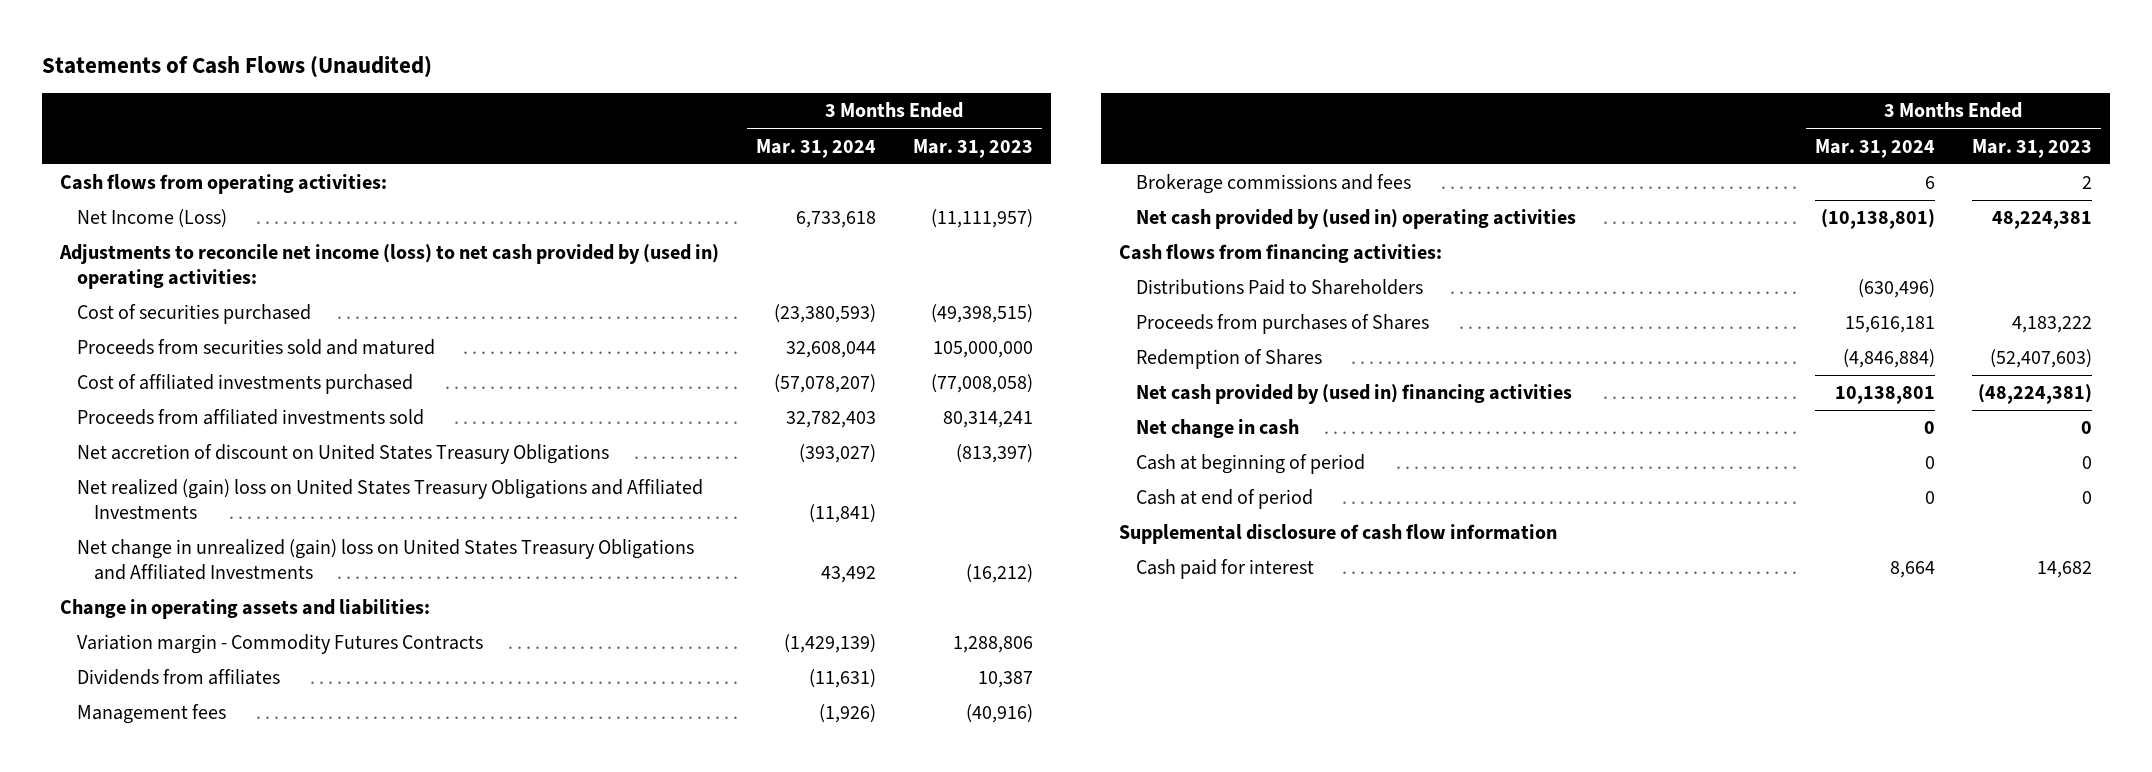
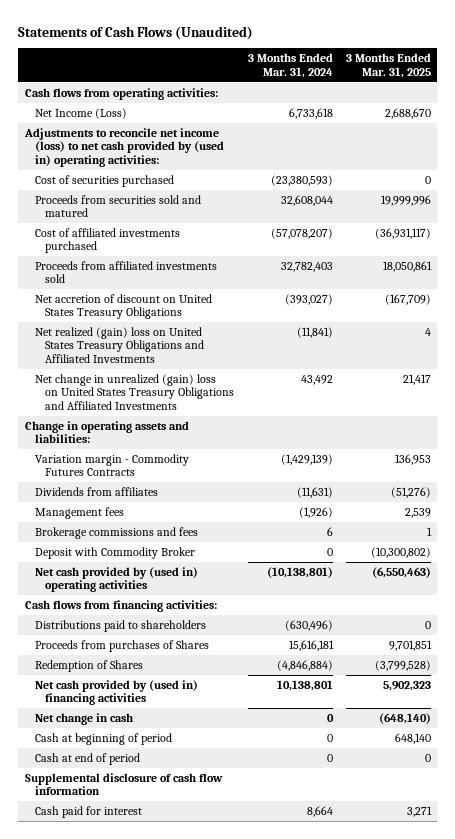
[912,138,1033,158] Mar. 31, 2023 -> none
none -> [345,53,431,78] 3 Months Ended Mar. 31, 2025
none -> [35,546,196,559] Deposit with Commodity Broker
[1136,279,1424,296] Distributions Paid to Shareholders -> [35,619,207,632] Distributions paid to shareholders

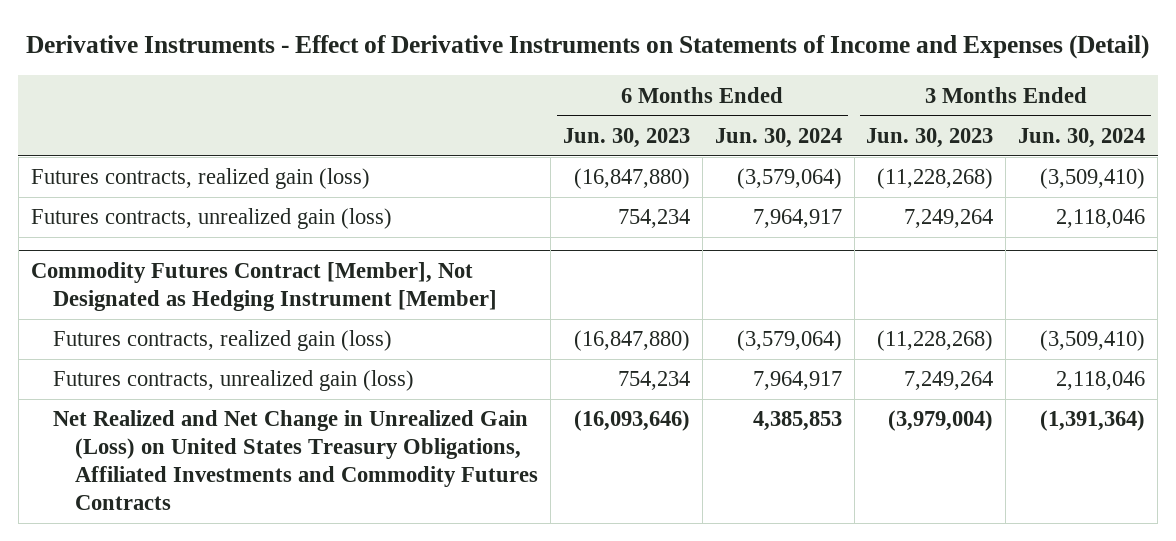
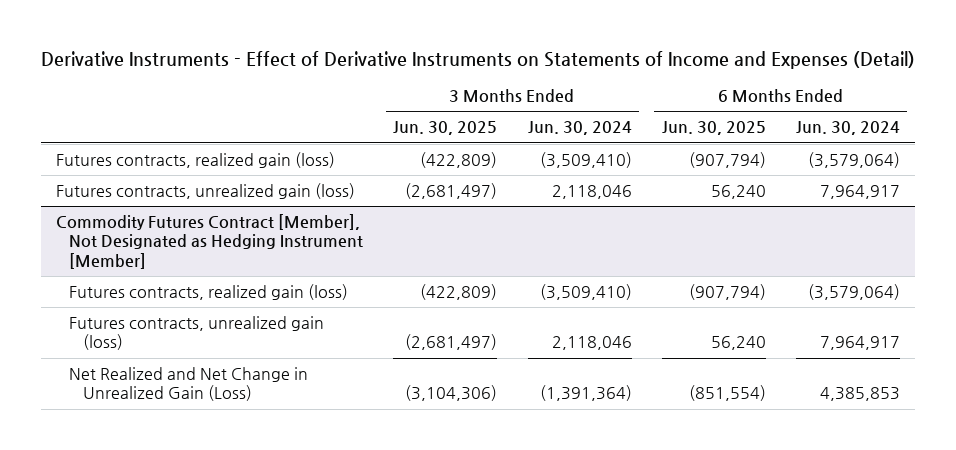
[562,127,690,148] Jun. 30, 2023 -> none
[866,127,994,148] Jun. 30, 2023 -> none
none -> [393,121,498,136] Jun. 30, 2025
none -> [661,121,766,136] Jun. 30, 2025
[52,410,539,511] Net Realized and Net Change in Unrealized Gain (Loss) on United States Treasury Obligations, Affiliated Investments and Commodity Futures Contracts -> [69,367,309,402] Net Realized and Net Change in Unrealized Gain (Loss)

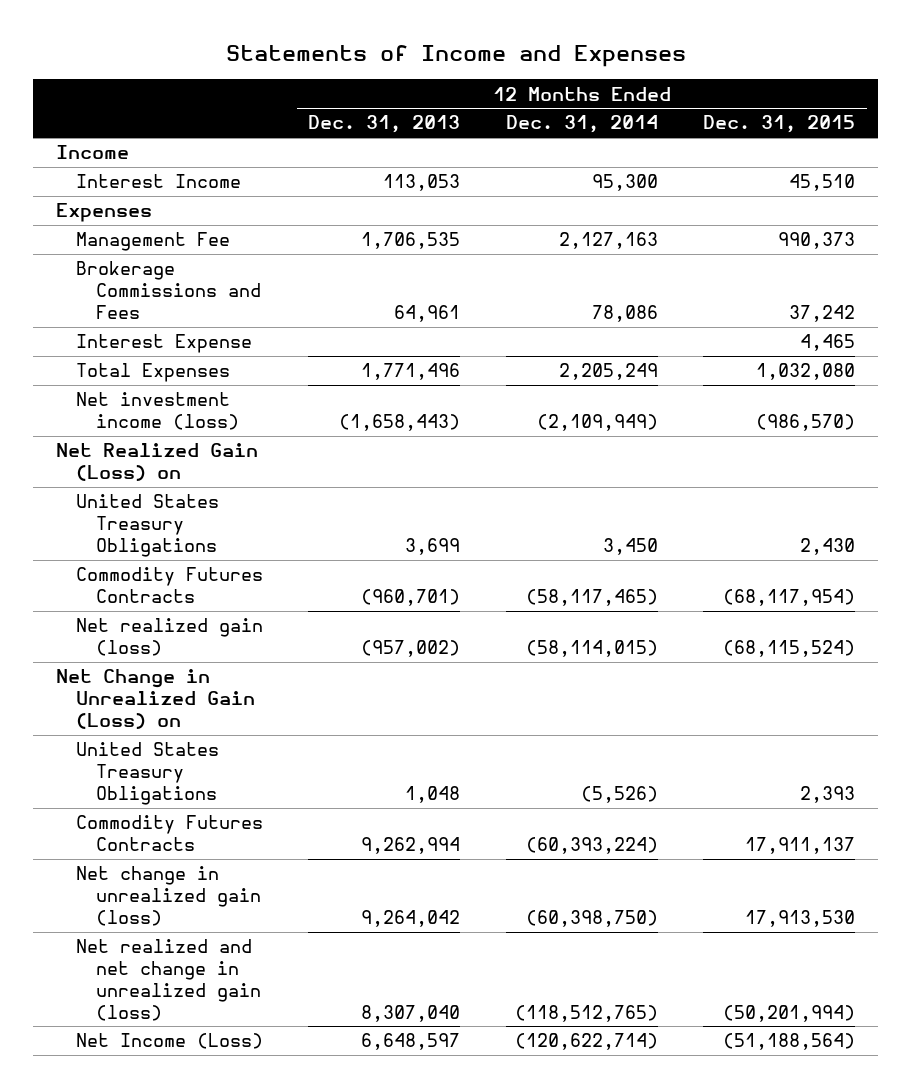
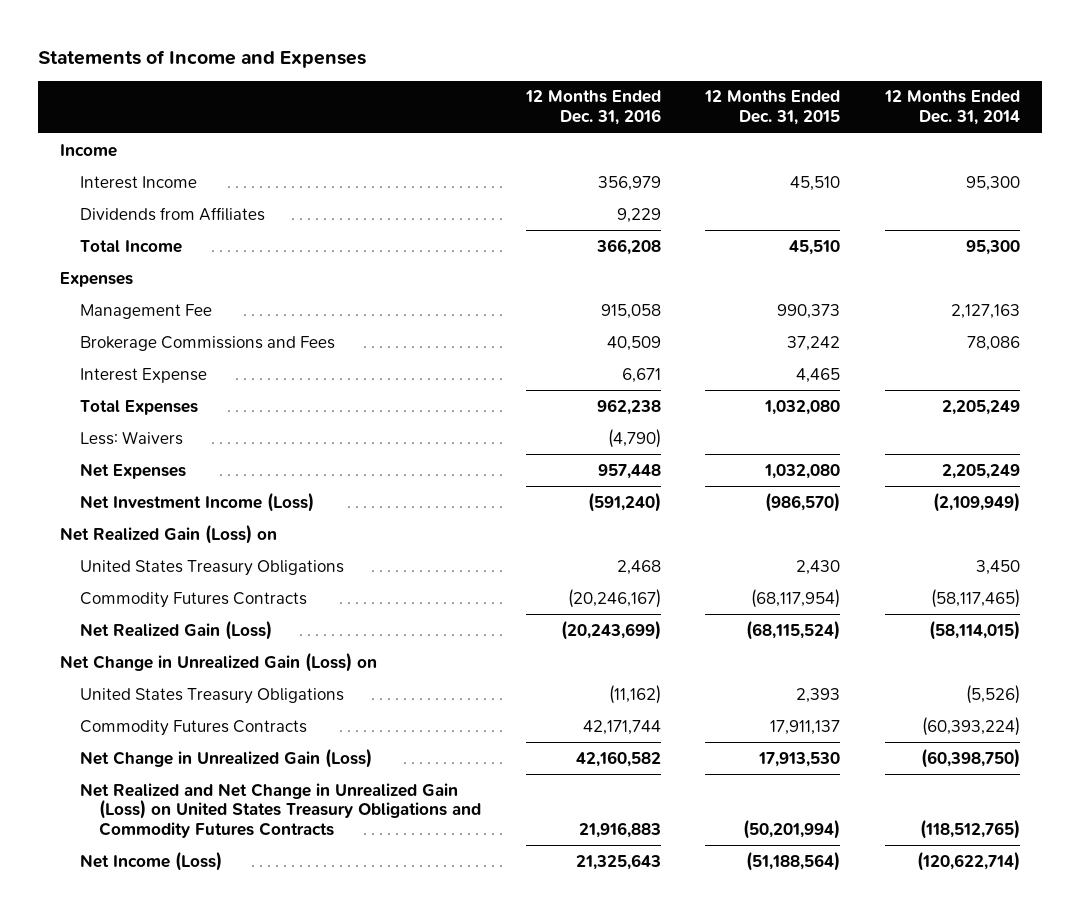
[308,115,461,134] Dec. 31, 2013 -> none
none -> [524,90,661,126] 12 Months Ended Dec. 31, 2016
none -> [79,206,265,221] Dividends from Affiliates
none -> [79,239,182,253] Total Income
none -> [79,430,183,445] Less: Waivers
none -> [79,462,186,479] Net Expenses
[75,392,239,431] Net investment income (loss) -> [79,491,314,512] Net Investment Income (Loss)
[75,618,263,657] Net realized gain (loss) -> [79,619,272,640] Net Realized Gain (Loss)
[75,866,261,926] Net change in unrealized gain (loss) -> [79,747,372,768] Net Change in Unrealized Gain (Loss)
[75,939,261,1021] Net realized and net change in unrealized gain (loss) -> [79,782,482,839] Net Realized and Net Change in Unrealized Gain (Loss) on United States Treasury Obligations and Commodity Futures Contracts

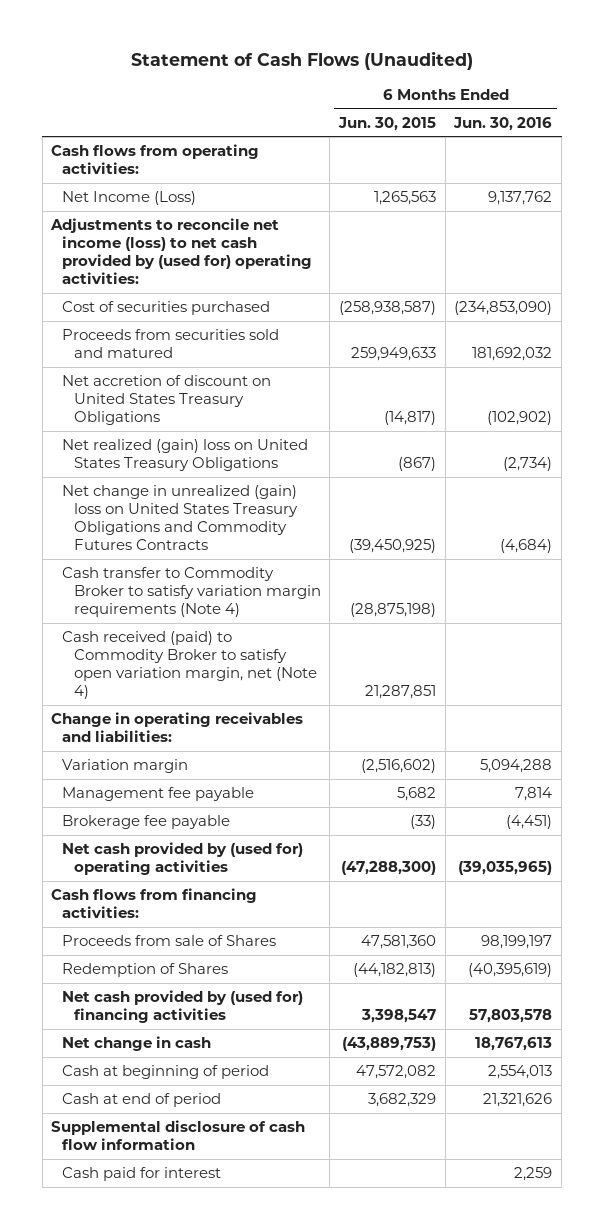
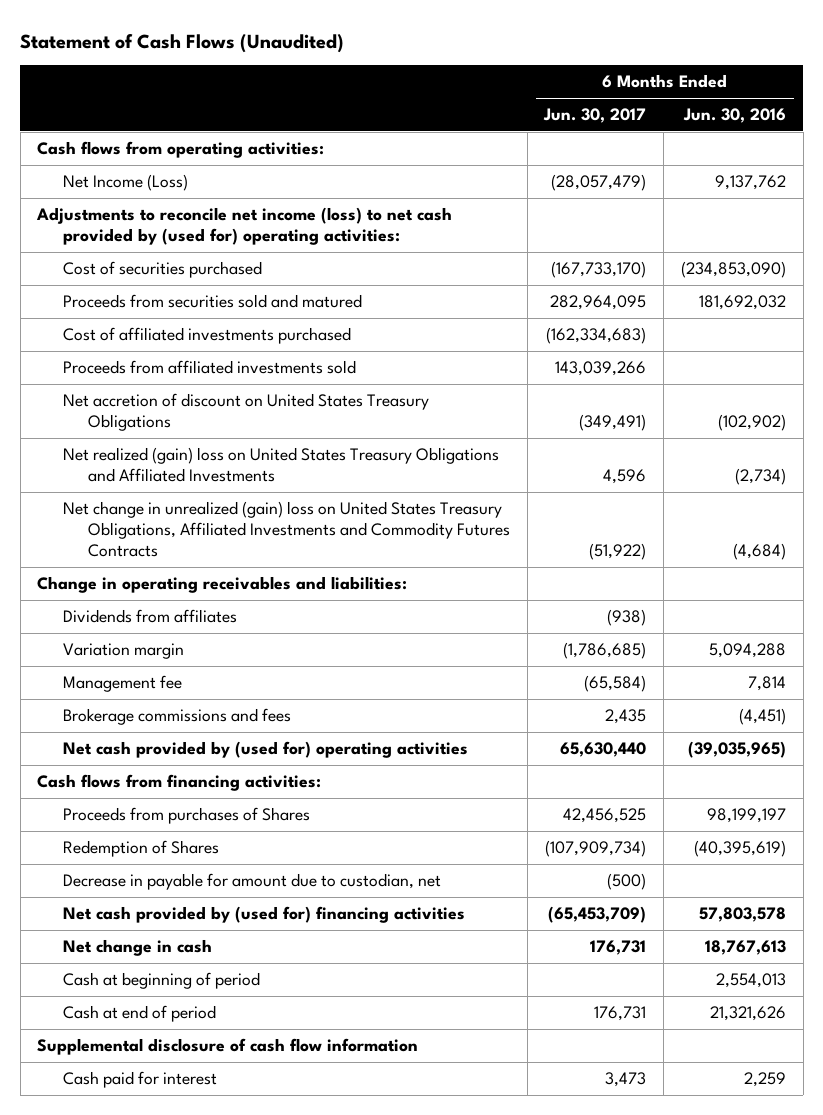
[337,116,436,131] Jun. 30, 2015 -> none
none -> [543,108,647,124] Jun. 30, 2017
none -> [62,327,351,345] Cost of affiliated investments purchased
none -> [62,360,356,375] Proceeds from affiliated investments sold
[62,567,321,618] Cash transfer to Commodity Broker to satisfy variation margin requirements (Note 4) -> none
[62,631,317,700] Cash received (paid) to Commodity Broker to satisfy open variation margin, net (Note 4) -> none
[62,439,309,472] Net realized (gain) loss on United States Treasury Obligations -> [62,447,499,483] Net realized (gain) loss on United States Treasury Obligations and Affiliated Investments
[62,485,298,551] Net change in unrealized (gain) loss on United States Treasury Obligations and Commodity Futures Contracts -> [62,501,510,557] Net change in unrealized (gain) loss on United States Treasury Obligations, Affiliated Investments and Commodity Futures Contracts
none -> [62,609,237,624] Dividends from affiliates
[62,787,255,802] Management fee payable -> [62,675,182,693] Management fee
[62,815,231,830] Brokerage fee payable -> [62,708,291,726] Brokerage commissions and fees
[62,935,277,947] Proceeds from sale of Shares -> [62,807,310,825] Proceeds from purchases of Shares
none -> [62,873,441,891] Decrease in payable for amount due to custodian, net

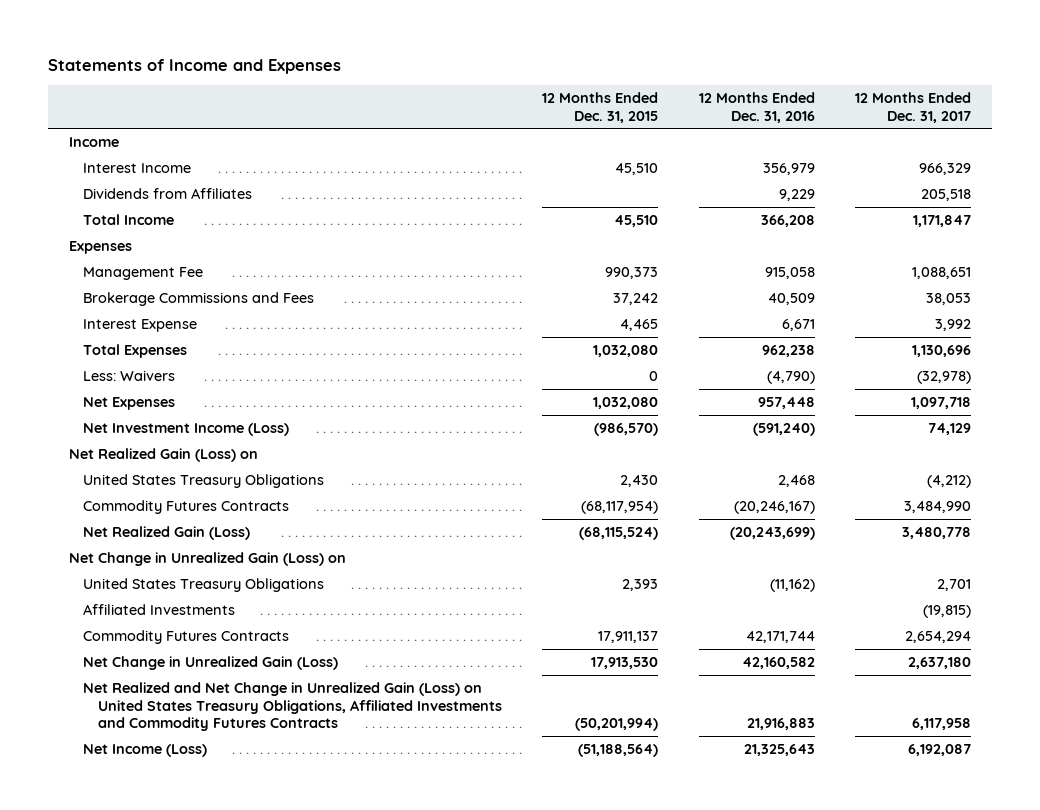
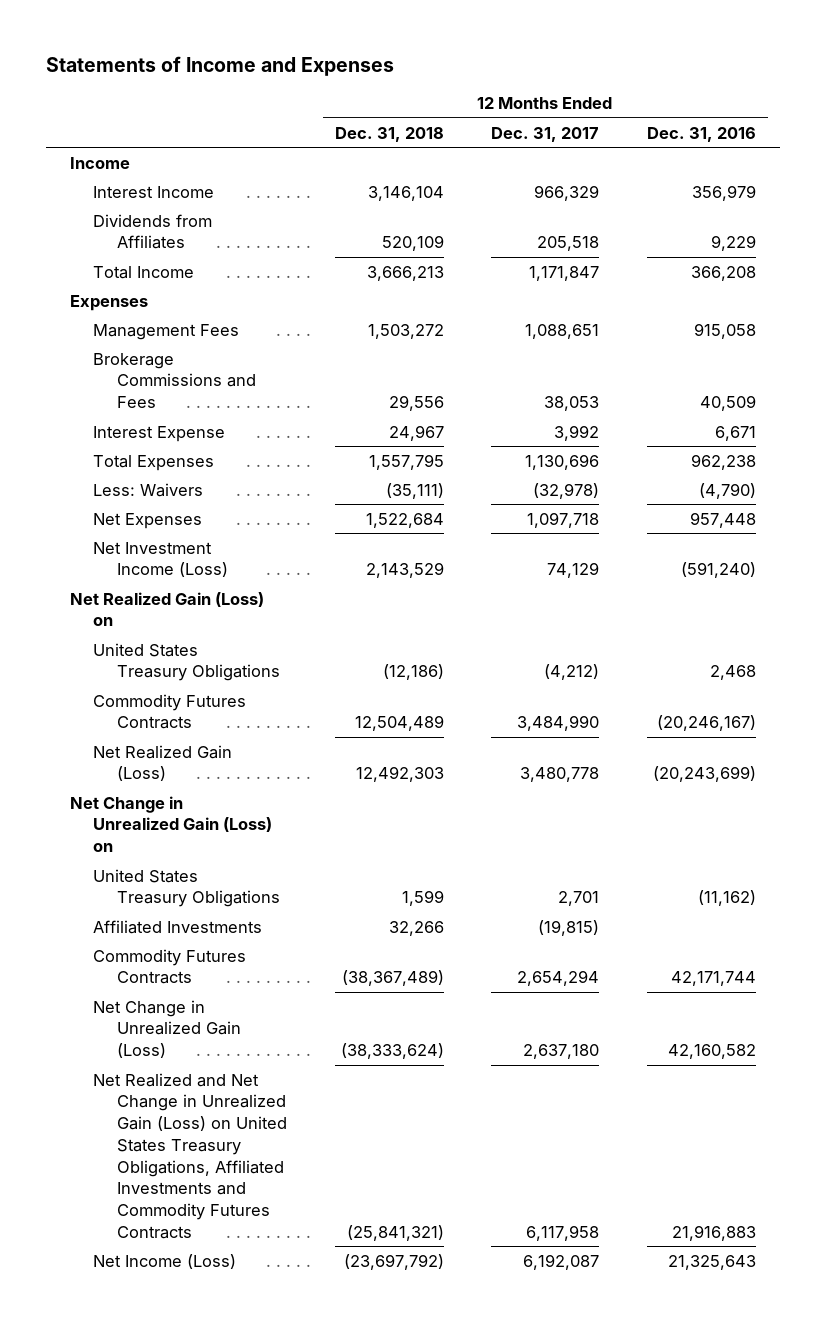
[542,91,659,123] 12 Months Ended Dec. 31, 2015 -> none
none -> [334,126,444,142] Dec. 31, 2018
[83,266,204,280] Management Fee -> [93,323,240,340] Management Fees

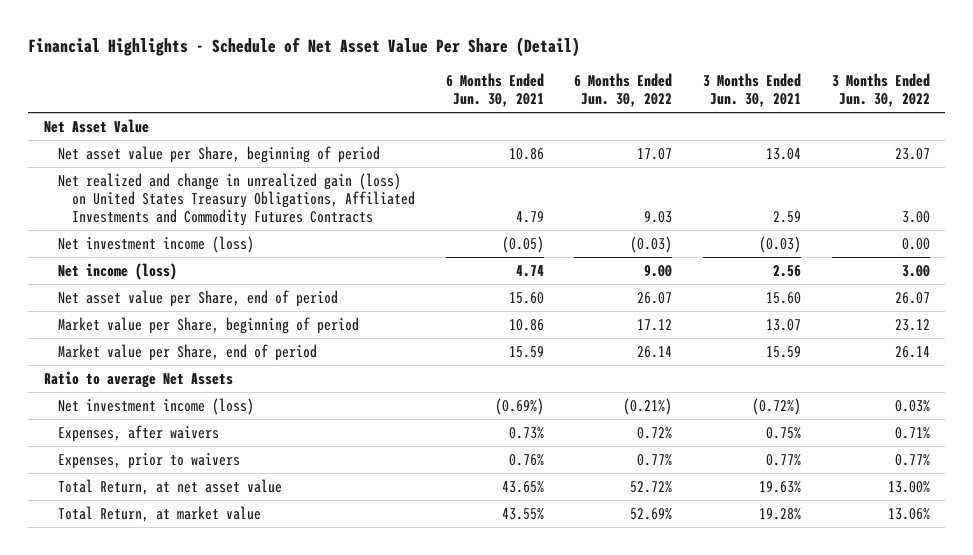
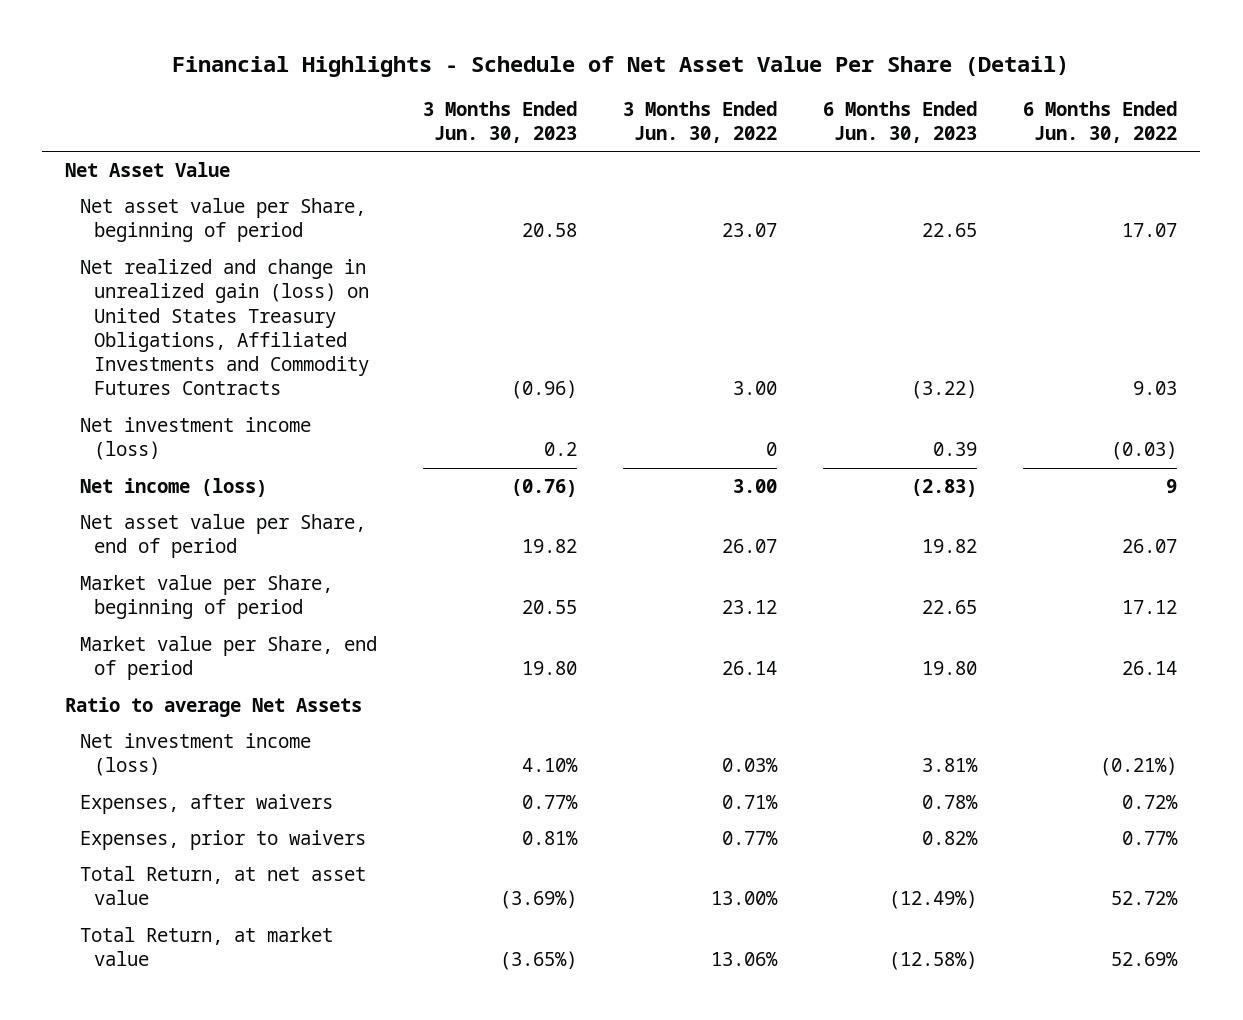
[445,73,544,108] 6 Months Ended Jun. 30, 2021 -> none
[702,73,801,108] 3 Months Ended Jun. 30, 2021 -> none
none -> [422,100,577,143] 3 Months Ended Jun. 30, 2023
none -> [823,100,978,143] 6 Months Ended Jun. 30, 2023
[901,237,930,250] 0.00 -> [765,442,777,457] 0
[644,264,673,277] 9.00 -> [1166,479,1178,494] 9

